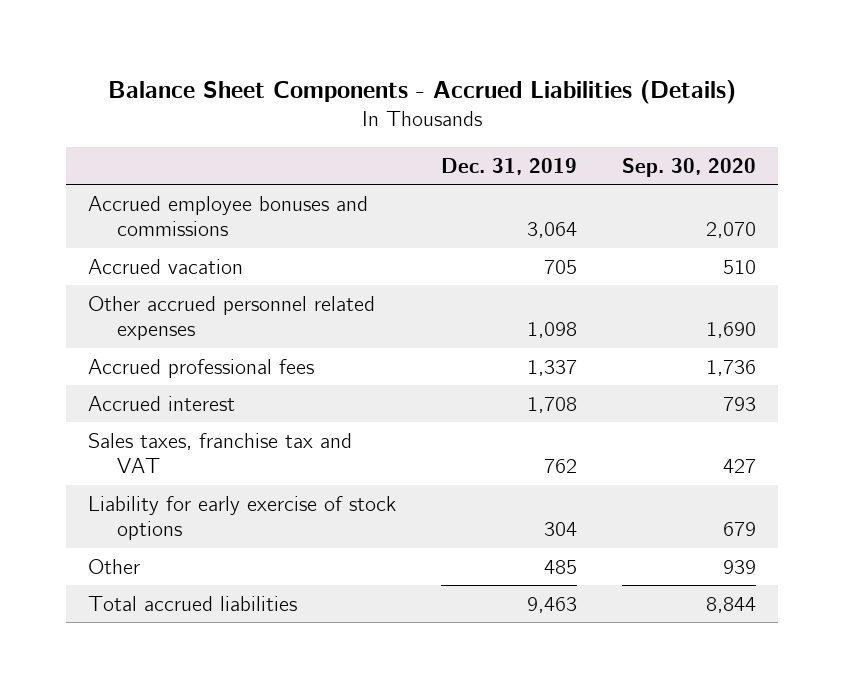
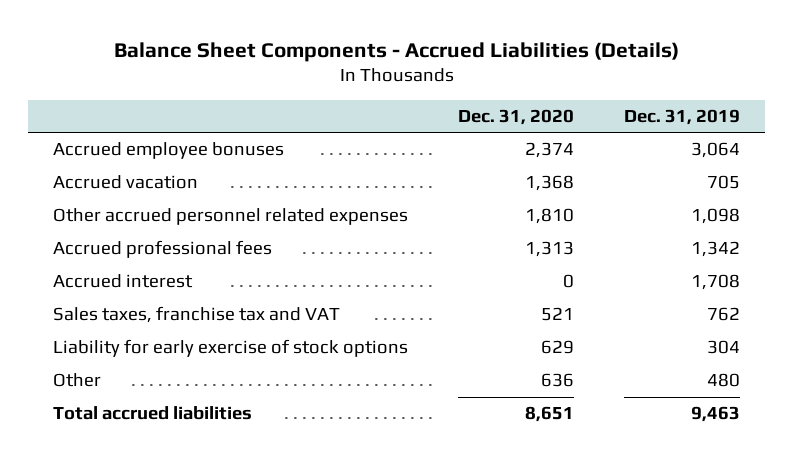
[621,157,756,177] Sep. 30, 2020 -> none
none -> [458,109,575,126] Dec. 31, 2020
[88,195,369,237] Accrued employee bonuses and commissions -> [53,142,285,160] Accrued employee bonuses
[526,359,577,376] 1,337 -> [691,241,741,258] 1,342
[543,559,577,574] 485 -> [707,373,741,388] 480

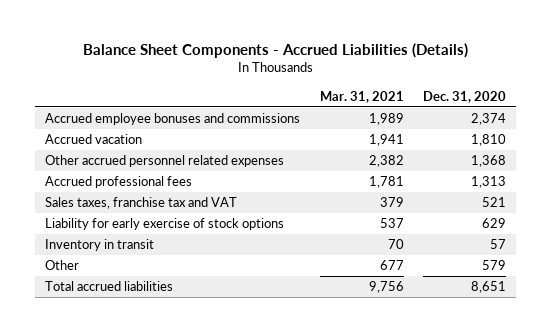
[624,109,741,126] Dec. 31, 2019 -> none
none -> [319,90,404,103] Mar. 31, 2021
[53,142,285,160] Accrued employee bonuses -> [44,113,300,126] Accrued employee bonuses and commissions
[525,175,575,192] 1,368 -> [471,134,507,147] 1,810
[525,208,575,225] 1,810 -> [471,155,507,168] 1,368
[53,274,194,289] Accrued interest -> none
none -> [44,239,154,252] Inventory in transit
[541,373,575,388] 636 -> [482,260,507,271] 579

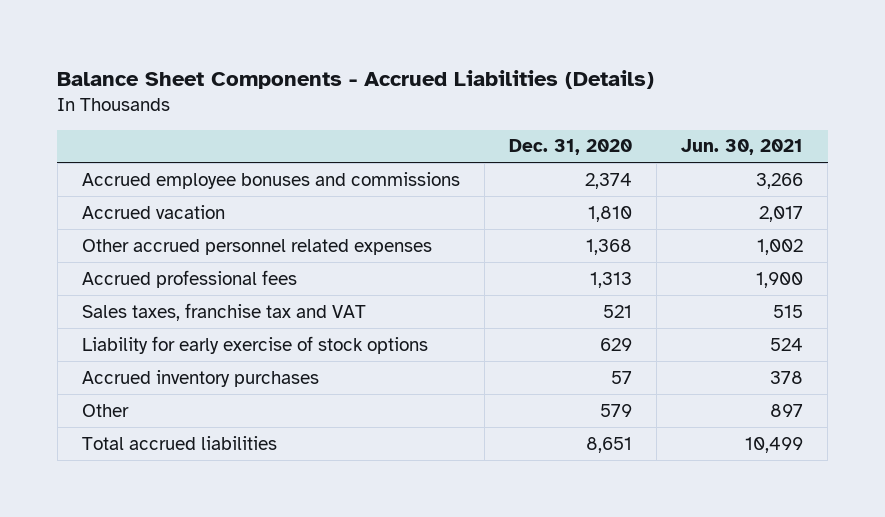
[319,90,404,103] Mar. 31, 2021 -> none
none -> [681,139,804,156] Jun. 30, 2021
[44,239,154,252] Inventory in transit -> none
none -> [81,369,319,387] Accrued inventory purchases

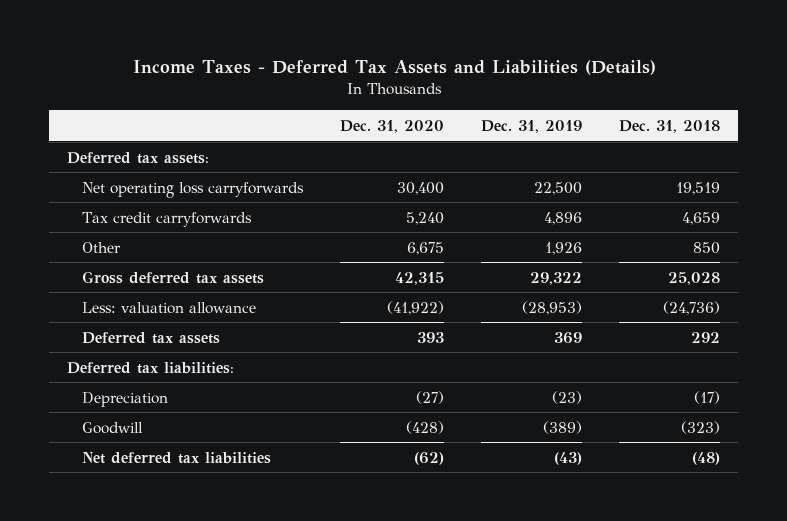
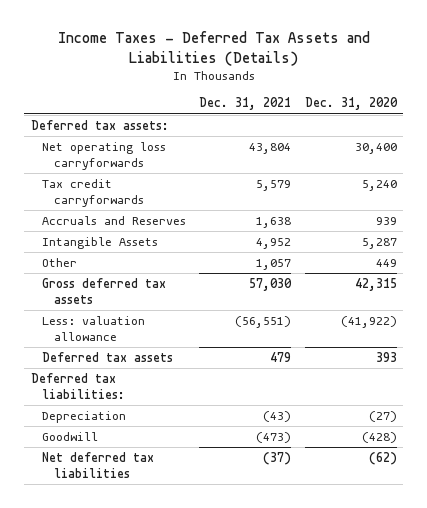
[480,119,582,133] Dec. 31, 2019 -> none
[618,119,720,133] Dec. 31, 2018 -> none
none -> [199,97,292,111] Dec. 31, 2021
none -> [42,215,187,225] Accruals and Reserves
none -> [42,236,159,249] Intangible Assets
[406,241,444,255] 6,675 -> [375,258,397,267] 449

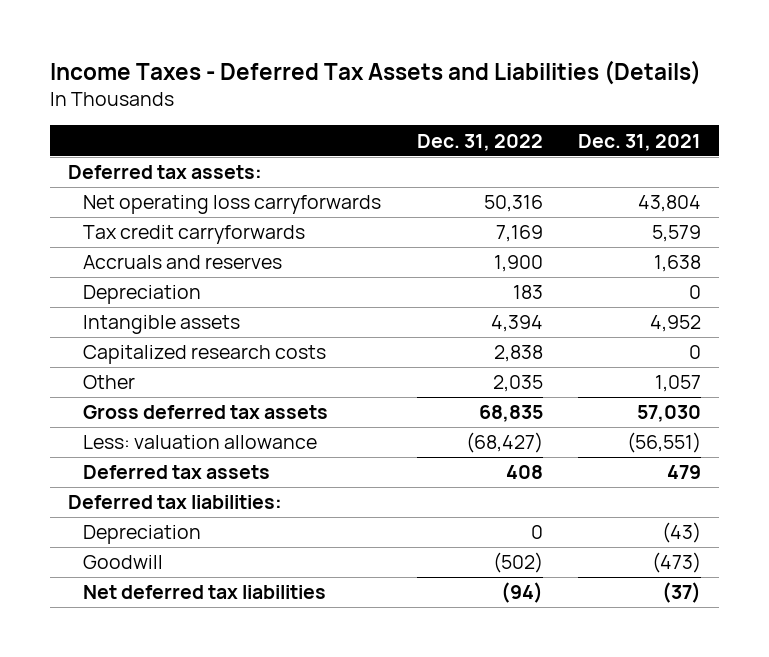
[304,97,398,111] Dec. 31, 2020 -> none
none -> [416,133,543,151] Dec. 31, 2022
[42,215,187,225] Accruals and Reserves -> [83,255,283,270] Accruals and reserves
none -> [83,285,202,305] Depreciation
[42,236,159,249] Intangible Assets -> [83,315,241,335] Intangible assets
none -> [83,345,327,365] Capitalized research costs

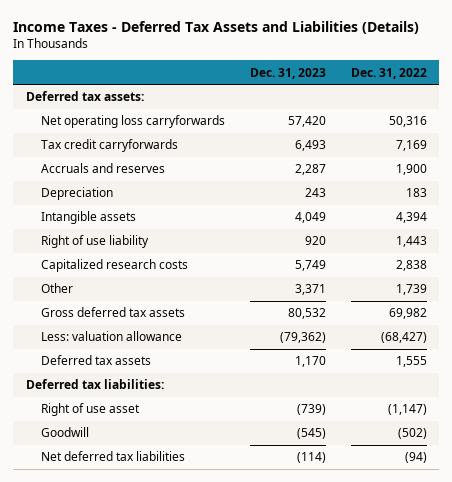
[578,133,702,151] Dec. 31, 2021 -> none
none -> [249,67,326,79] Dec. 31, 2023
none -> [40,235,149,249] Right of use liability
[492,375,543,393] 2,035 -> [395,284,427,296] 1,739
[478,405,543,423] 68,835 -> [388,308,427,320] 69,982
[505,465,543,480] 408 -> [395,356,427,368] 1,555
[83,525,202,545] Depreciation -> none
none -> [40,403,140,417] Right of use asset

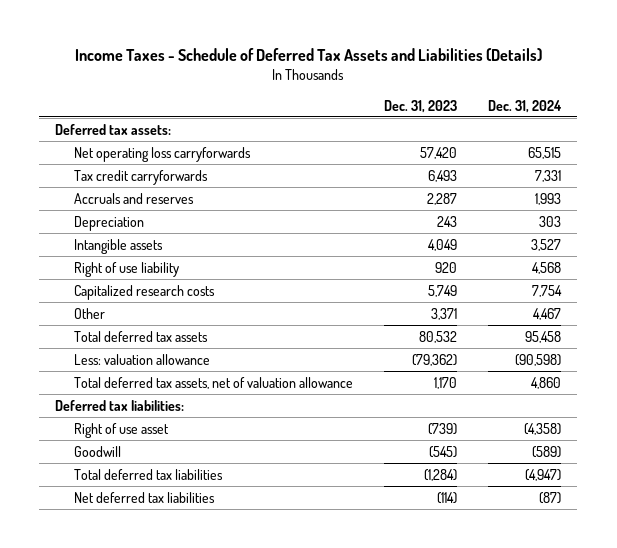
[13,20,420,34] Income Taxes - Deferred Tax Assets and Liabilities (Details) -> [75,48,543,62] Income Taxes - Schedule of Deferred Tax Assets and Liabilities (Details)
[350,67,427,79] Dec. 31, 2022 -> none
none -> [488,99,563,113] Dec. 31, 2024
[40,307,185,318] Gross deferred tax assets -> [73,330,208,342] Total deferred tax assets
[40,355,151,366] Deferred tax assets -> [73,376,353,389] Total deferred tax assets, net of valuation allowance
none -> [73,468,223,480] Total deferred tax liabilities

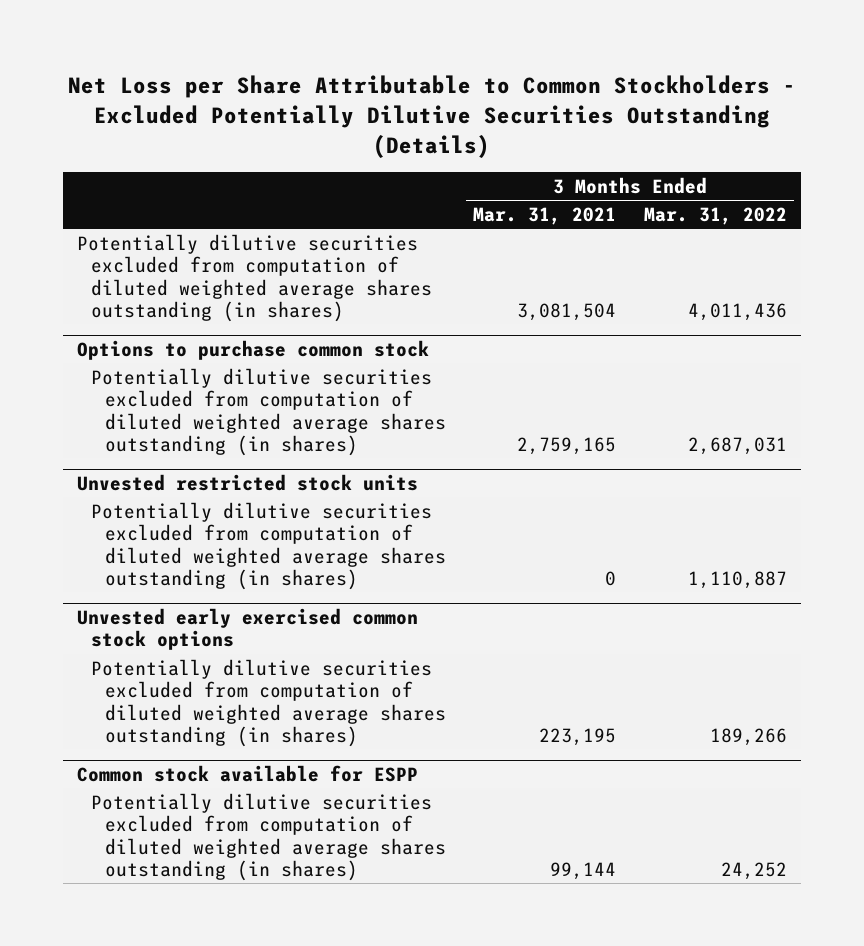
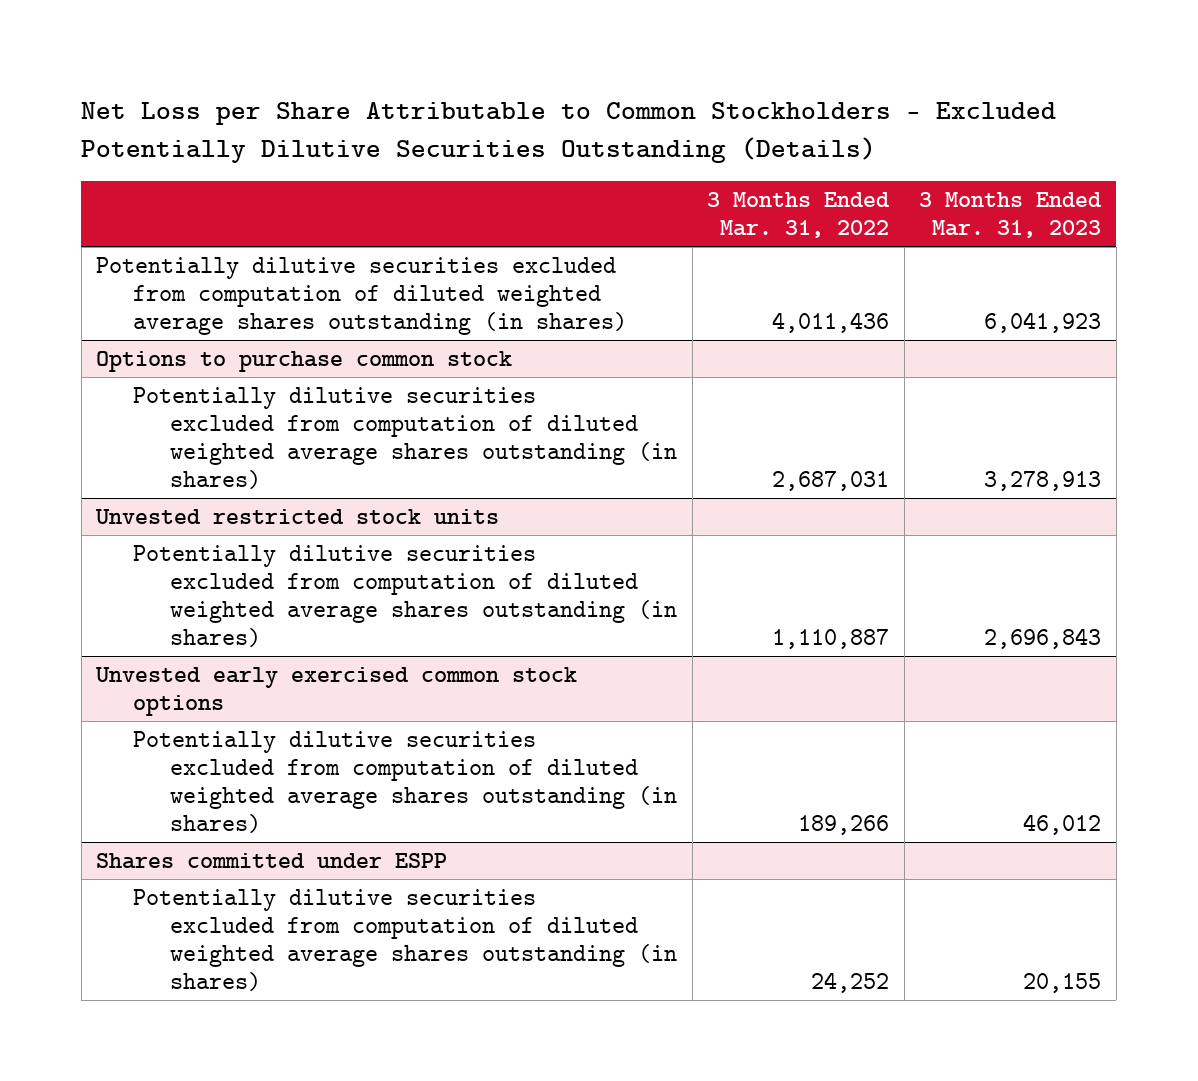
[473,206,617,225] Mar. 31, 2021 -> none
none -> [919,192,1103,239] 3 Months Ended Mar. 31, 2023
[76,764,418,782] Common stock available for ESPP -> [96,852,448,869] Shares committed under ESPP

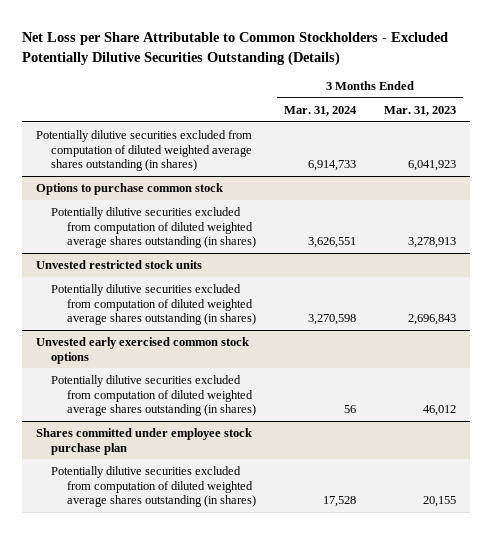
[707,192,891,239] 3 Months Ended Mar. 31, 2022 -> none
none -> [283,105,357,116] Mar. 31, 2024
[96,852,448,869] Shares committed under ESPP -> [36,427,253,455] Shares committed under employee stock purchase plan

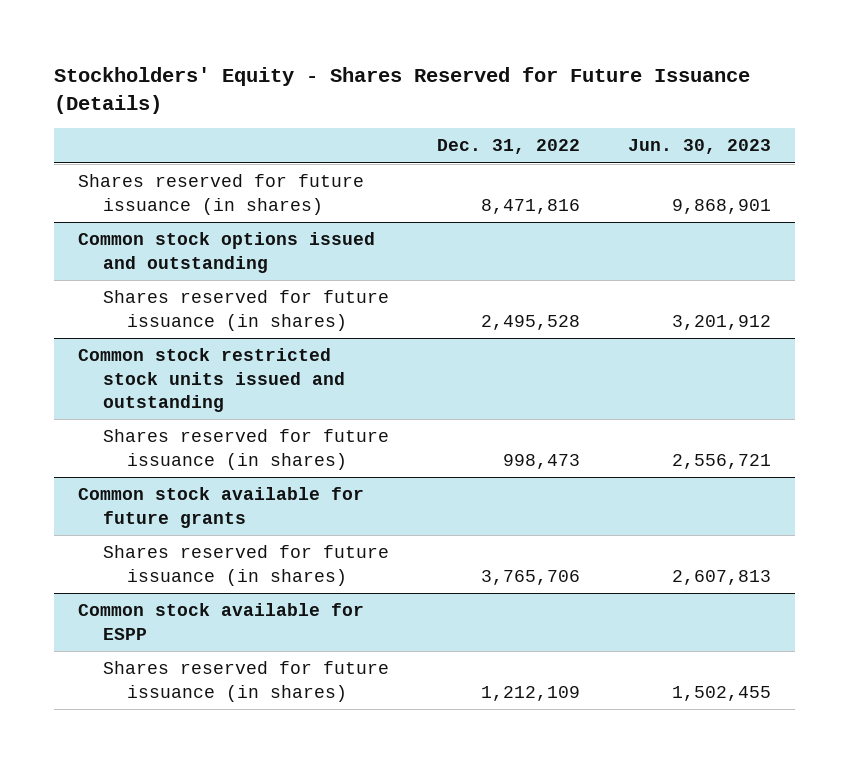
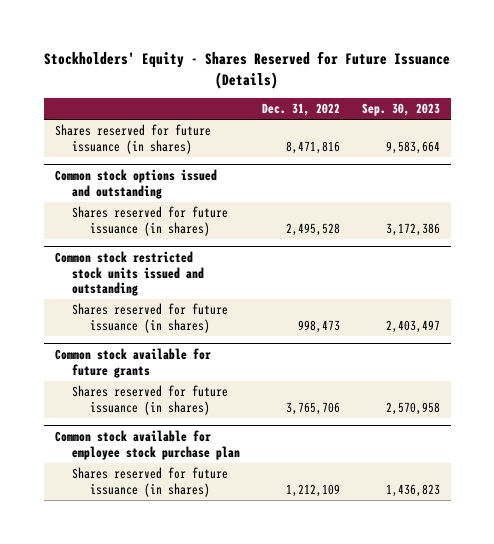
[628,139,772,155] Jun. 30, 2023 -> none
none -> [361,103,440,117] Sep. 30, 2023
[78,603,365,640] Common stock available for ESPP -> [54,430,241,460] Common stock available for employee stock purchase plan

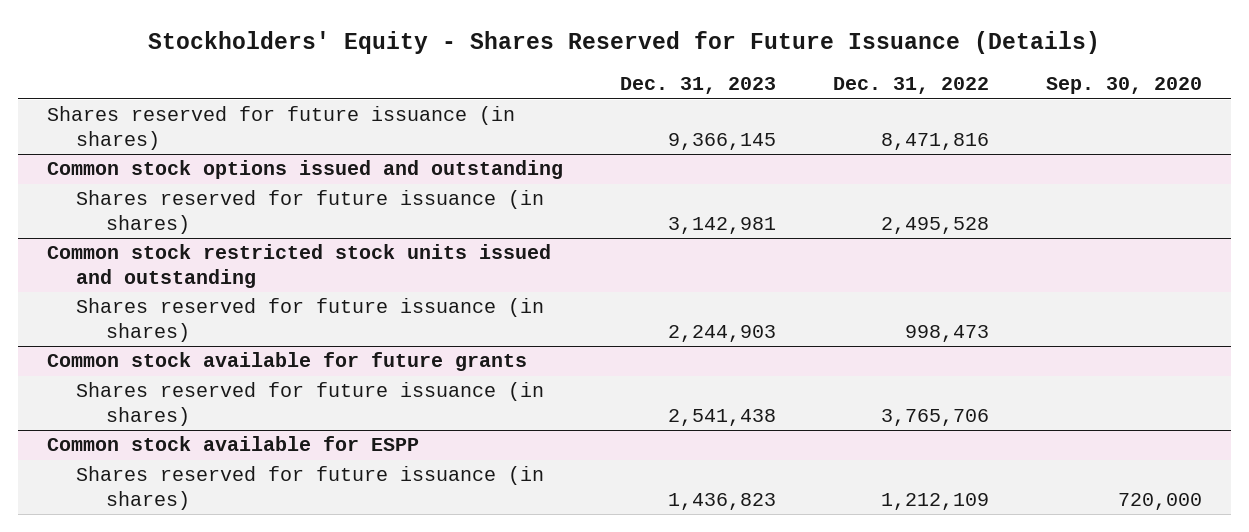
[361,103,440,117] Sep. 30, 2023 -> none
none -> [619,77,776,95] Dec. 31, 2023
none -> [1046,77,1203,95] Sep. 30, 2020
[54,430,241,460] Common stock available for employee stock purchase plan -> [46,436,419,452] Common stock available for ESPP

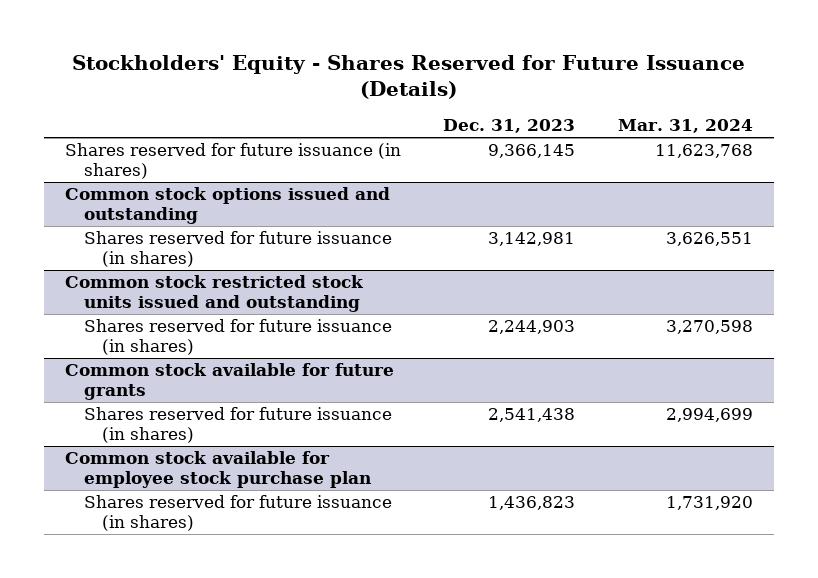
[833,77,990,95] Dec. 31, 2022 -> none
[1046,77,1203,95] Sep. 30, 2020 -> none
none -> [617,118,753,133] Mar. 31, 2024
[46,436,419,452] Common stock available for ESPP -> [64,451,371,489] Common stock available for employee stock purchase plan

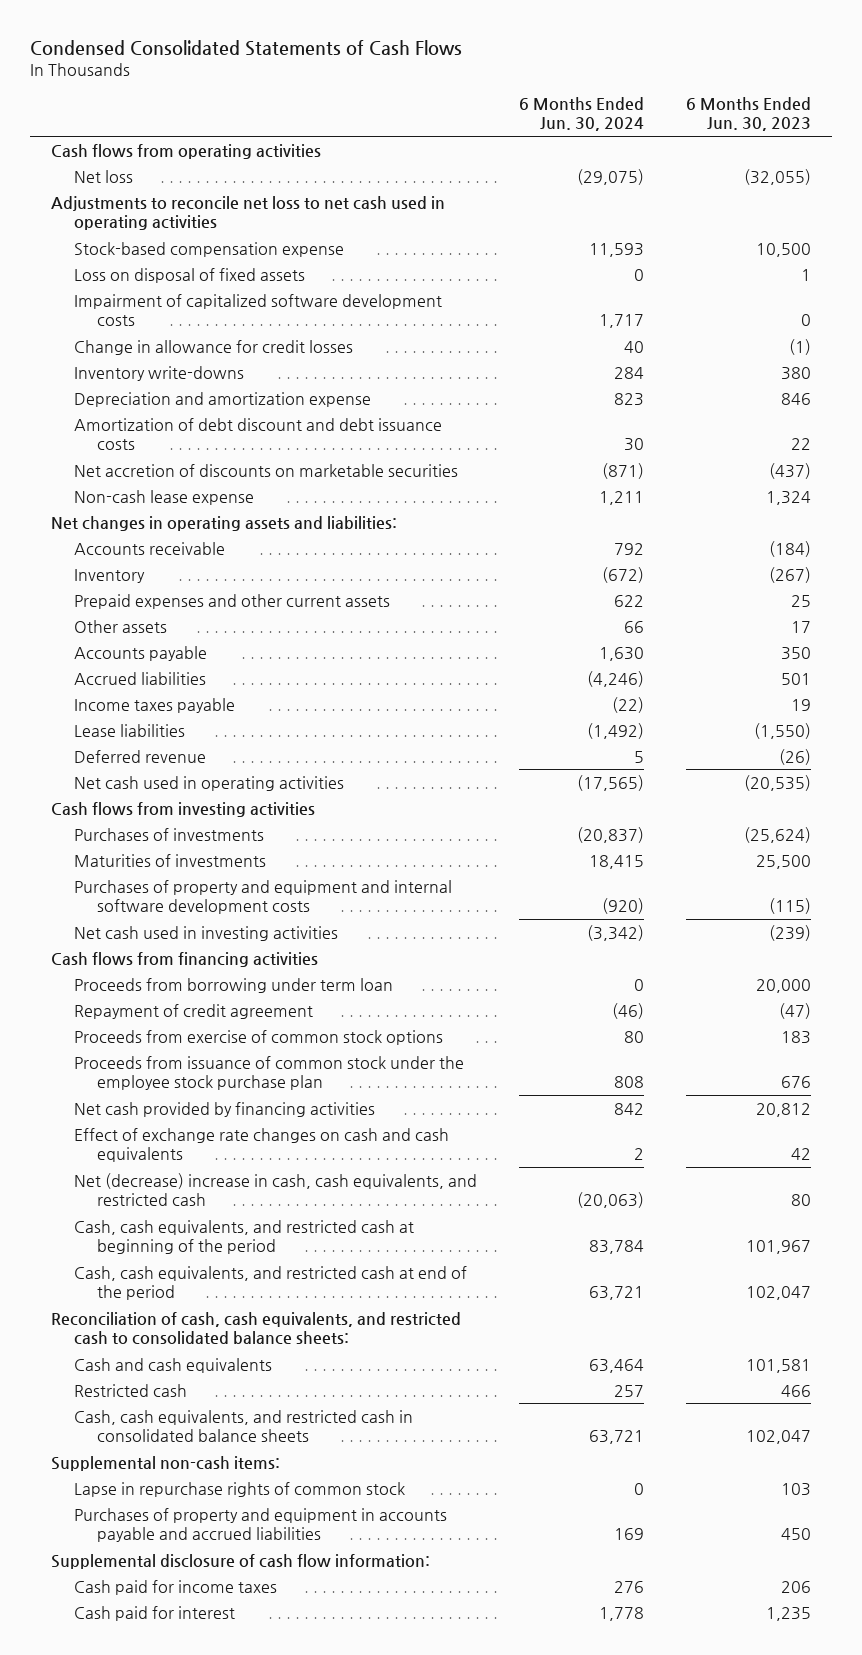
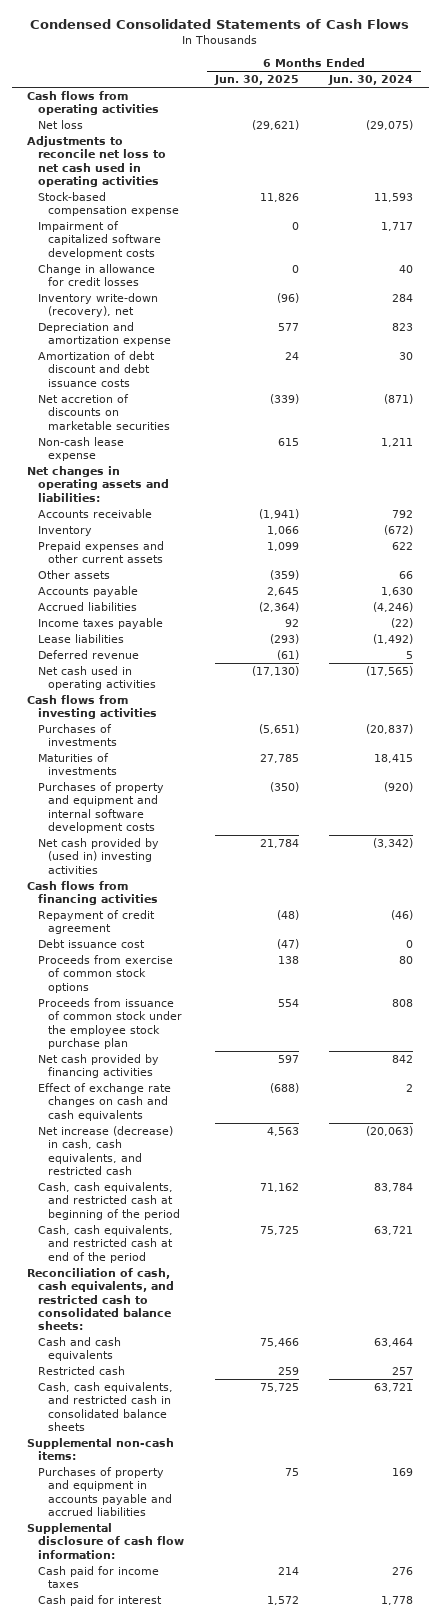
[685,97,811,132] 6 Months Ended Jun. 30, 2023 -> none
none -> [213,75,299,86] Jun. 30, 2025
[73,267,305,283] Loss on disposal of fixed assets -> none
[73,365,244,381] Inventory write-downs -> [37,293,158,318] Inventory write-down (recovery), net
[73,925,338,941] Net cash used in investing activities -> [37,838,159,874] Net cash provided by (used in) investing activities
[73,977,393,993] Proceeds from borrowing under term loan -> none
none -> [37,939,145,949] Debt issuance cost
[73,1172,477,1206] Net (decrease) increase in cash, cash equivalents, and restricted cash -> [37,1126,173,1175] Net increase (decrease) in cash, cash equivalents, and restricted cash
[73,1481,405,1497] Lapse in repurchase rights of common stock -> none

